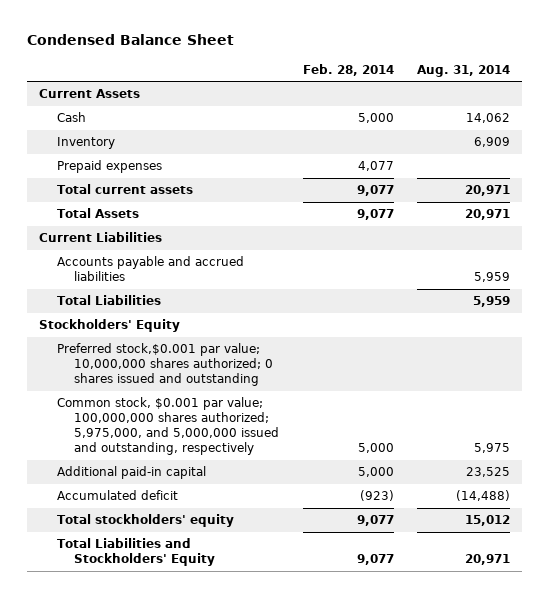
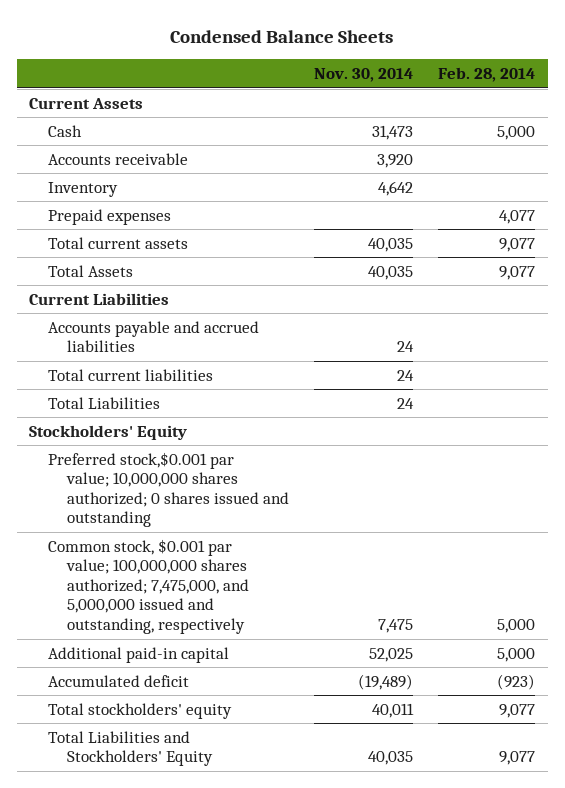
[27,34,235,46] Condensed Balance Sheet -> [170,29,394,43] Condensed Balance Sheets
[416,64,510,77] Aug. 31, 2014 -> none
none -> [314,68,414,83] Nov. 30, 2014
none -> [48,152,189,165] Accounts receivable
none -> [48,368,214,381] Total current liabilities
[56,397,280,456] Common stock, $0.001 par value; 100,000,000 shares authorized; 5,975,000, and 5,000,000 issued and outstanding, respectively -> [48,538,250,635] Common stock, $0.001 par value; 100,000,000 shares authorized; 7,475,000, and 5,000,000 issued and outstanding, respectively

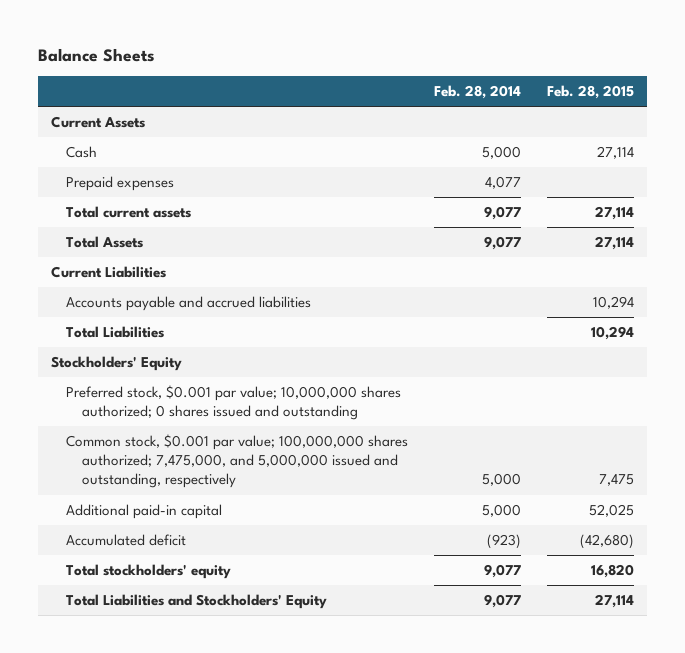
[170,29,394,43] Condensed Balance Sheets -> [37,48,155,63] Balance Sheets
[314,68,414,83] Nov. 30, 2014 -> none
none -> [547,85,635,100] Feb. 28, 2015
[48,152,189,165] Accounts receivable -> none
[48,181,119,197] Inventory -> none
[48,368,214,381] Total current liabilities -> none
[48,451,290,528] Preferred stock,$0.001 par value; 10,000,000 shares authorized; 0 shares issued and outstanding -> [66,385,402,421] Preferred stock, $0.001 par value; 10,000,000 shares authorized; 0 shares issued and outstanding

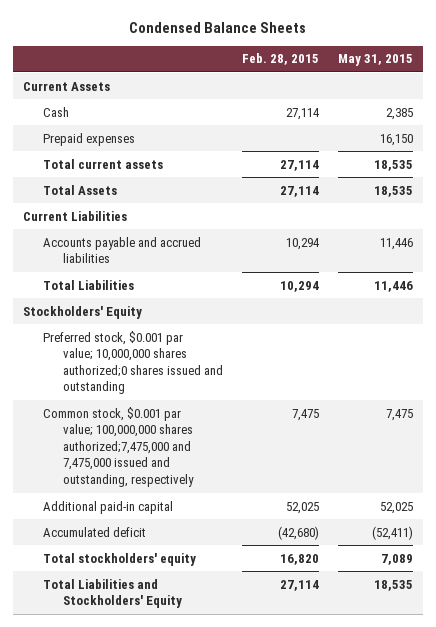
[37,48,155,63] Balance Sheets -> [128,21,306,33] Condensed Balance Sheets
[434,85,522,100] Feb. 28, 2014 -> none
none -> [338,54,414,67] May 31, 2015
[66,385,402,421] Preferred stock, $0.001 par value; 10,000,000 shares authorized; 0 shares issued and outstanding -> [42,330,224,395] Preferred stock, $0.001 par value; 10,000,000 shares authorized;0 shares issued and outstanding
[66,434,409,489] Common stock, $0.001 par value; 100,000,000 shares authorized; 7,475,000, and 5,000,000 issued and outstanding, respectively -> [42,406,195,488] Common stock, $0.001 par value; 100,000,000 shares authorized;7,475,000 and 7,475,000 issued and outstanding, respectively

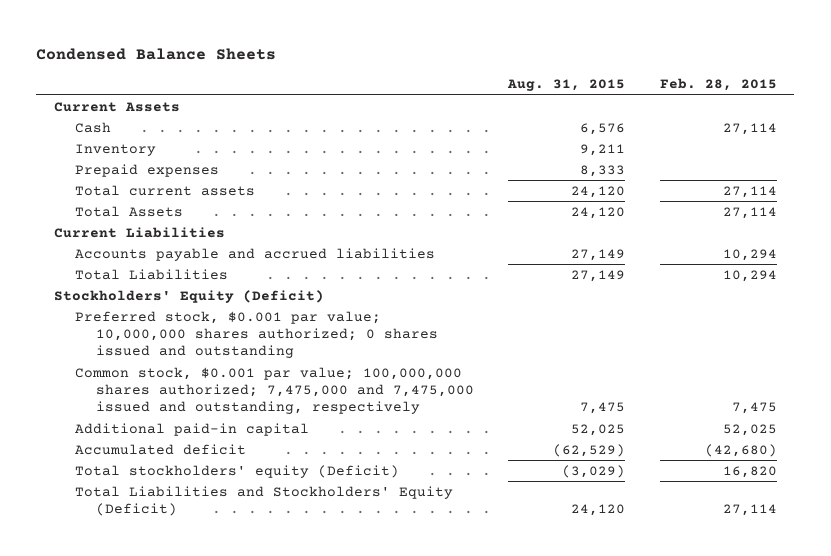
[338,54,414,67] May 31, 2015 -> none
none -> [507,79,626,92] Aug. 31, 2015
none -> [74,143,156,156] Inventory
[22,305,142,319] Stockholders' Equity -> [53,289,324,303] Stockholders' Equity (Deficit)
[42,330,224,395] Preferred stock, $0.001 par value; 10,000,000 shares authorized;0 shares issued and outstanding -> [74,310,438,359] Preferred stock, $0.001 par value; 10,000,000 shares authorized; 0 shares issued and outstanding
[42,406,195,488] Common stock, $0.001 par value; 100,000,000 shares authorized;7,475,000 and 7,475,000 issued and outstanding, respectively -> [74,366,474,415] Common stock, $0.001 par value; 100,000,000 shares authorized; 7,475,000 and 7,475,000 issued and outstanding, respectively
[42,552,196,566] Total stockholders' equity -> [74,464,399,478] Total stockholders' equity (Deficit)
[42,578,183,609] Total Liabilities and Stockholders' Equity -> [74,485,453,517] Total Liabilities and Stockholders' Equity (Deficit)

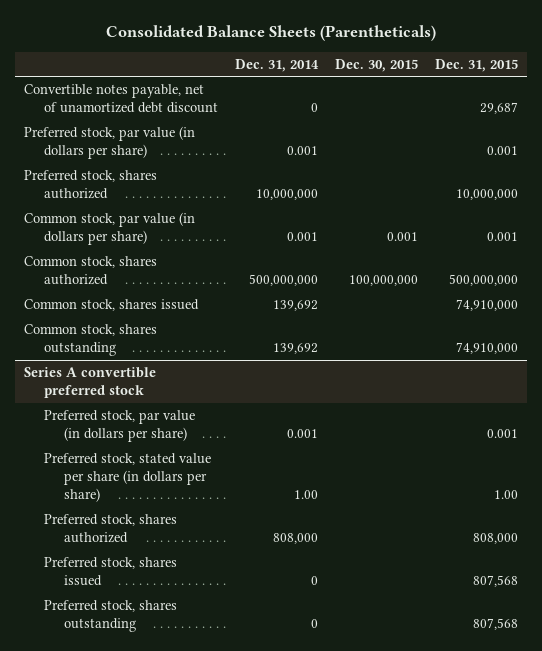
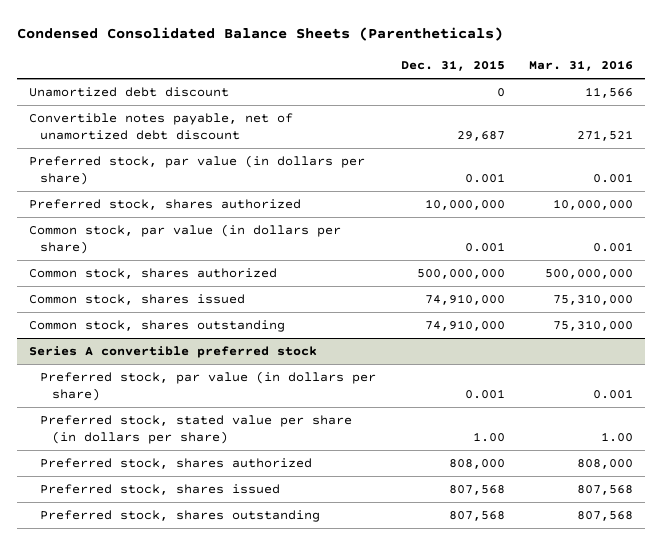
[105,25,436,42] Consolidated Balance Sheets (Parentheticals) -> [16,27,503,42] Condensed Consolidated Balance Sheets (Parentheticals)
[234,58,319,72] Dec. 31, 2014 -> none
[335,58,419,72] Dec. 30, 2015 -> none
none -> [528,59,633,71] Mar. 31, 2016
none -> [28,87,229,98] Unamortized debt discount

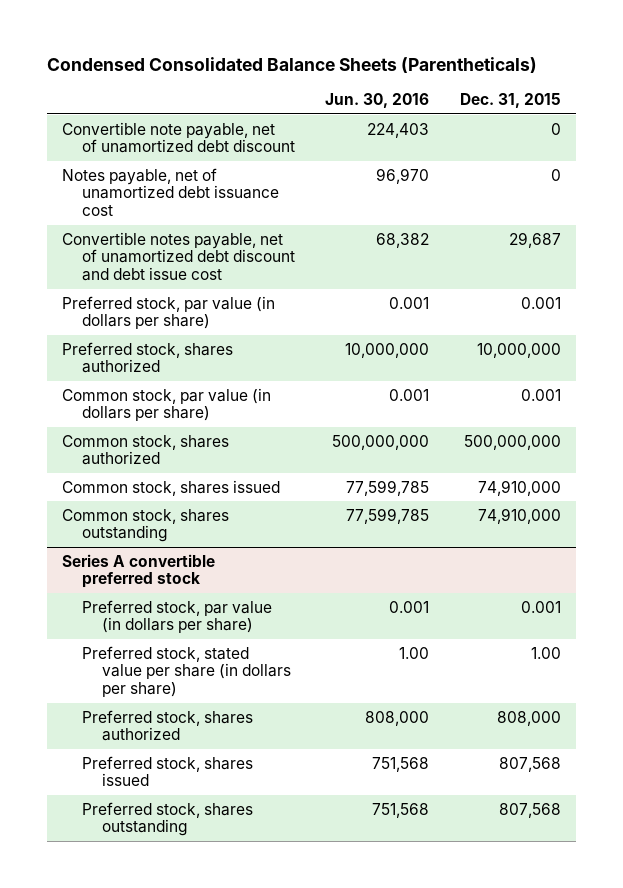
[528,59,633,71] Mar. 31, 2016 -> none
none -> [325,93,430,109] Jun. 30, 2016
[28,87,229,98] Unamortized debt discount -> [61,121,295,154] Convertible note payable, net of unamortized debt discount
[28,113,293,141] Convertible notes payable, net of unamortized debt discount -> [61,167,279,217] Notes payable, net of unamortized debt issuance cost
[456,131,505,142] 29,687 -> [550,168,561,181] 0
none -> [61,231,295,282] Convertible notes payable, net of unamortized debt discount and debt issue cost

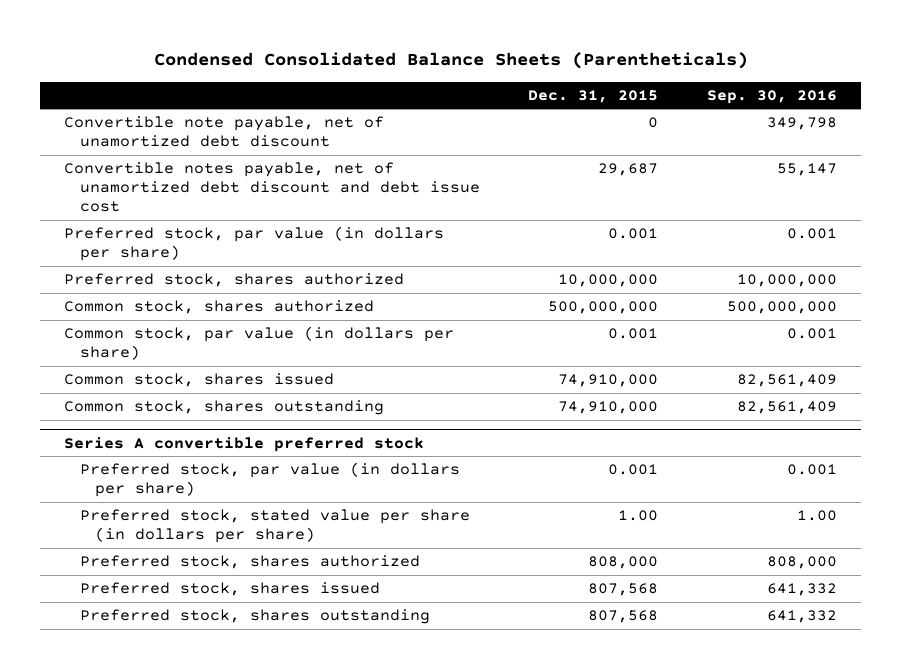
[325,93,430,109] Jun. 30, 2016 -> none
none -> [706,89,837,104] Sep. 30, 2016
[61,167,279,217] Notes payable, net of unamortized debt issuance cost -> none
[61,387,271,422] Common stock, par value (in dollars per share) -> [64,326,455,361] Common stock, par value (in dollars per share)

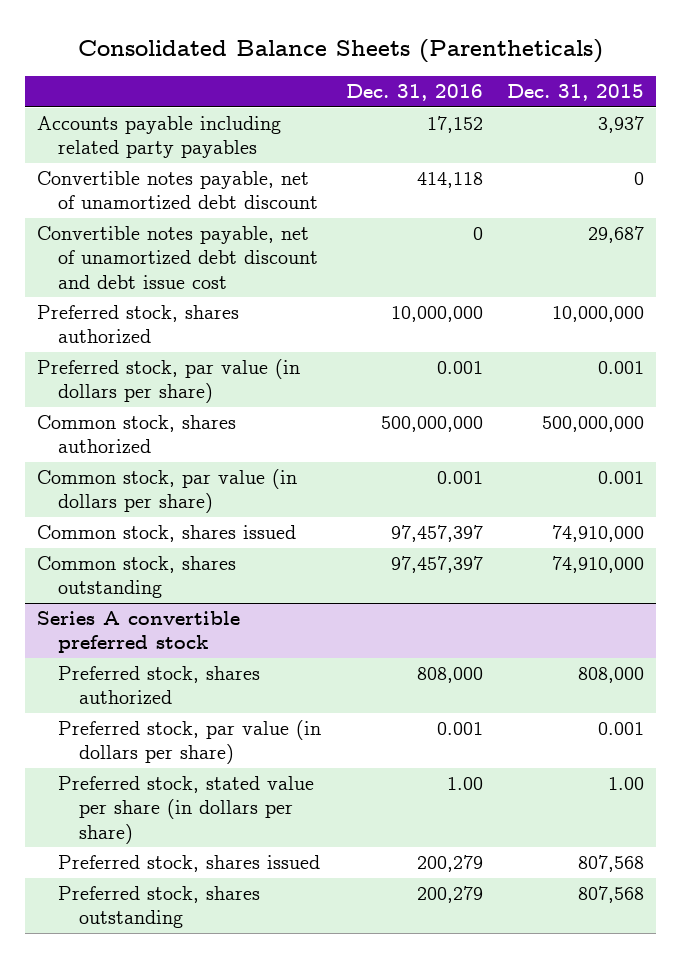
[153,52,748,70] Condensed Consolidated Balance Sheets (Parentheticals) -> [77,38,603,63] Consolidated Balance Sheets (Parentheticals)
[706,89,837,104] Sep. 30, 2016 -> none
none -> [345,83,483,101] Dec. 31, 2016
none -> [37,116,282,159] Accounts payable including related party payables
[64,116,385,148] Convertible note payable, net of unamortized debt discount -> [37,171,319,211] Convertible notes payable, net of unamortized debt discount
[64,226,445,262] Preferred stock, par value (in dollars per share) -> [37,359,301,404] Preferred stock, par value (in dollars per share)
[79,555,420,570] Preferred stock, shares authorized -> [58,666,261,706] Preferred stock, shares authorized

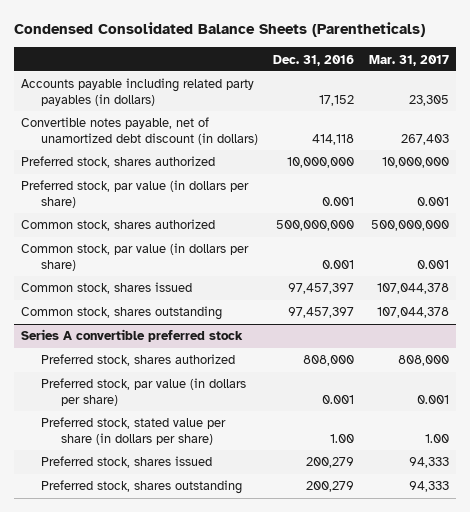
[77,38,603,63] Consolidated Balance Sheets (Parentheticals) -> [13,22,425,38] Condensed Consolidated Balance Sheets (Parentheticals)
[507,83,645,101] Dec. 31, 2015 -> none
none -> [368,54,449,66] Mar. 31, 2017
[37,226,319,289] Convertible notes payable, net of unamortized debt discount and debt issue cost -> none
[37,116,282,159] Accounts payable including related party payables -> [21,78,255,106] Accounts payable including related party payables (in dollars)
[37,171,319,211] Convertible notes payable, net of unamortized debt discount -> [21,117,259,145] Convertible notes payable, net of unamortized debt discount (in dollars)

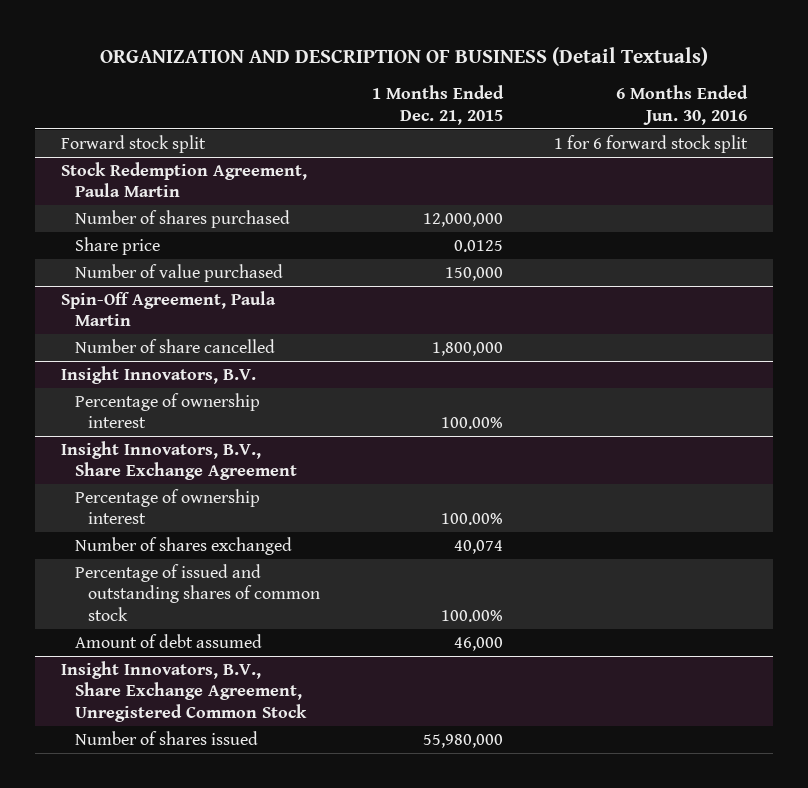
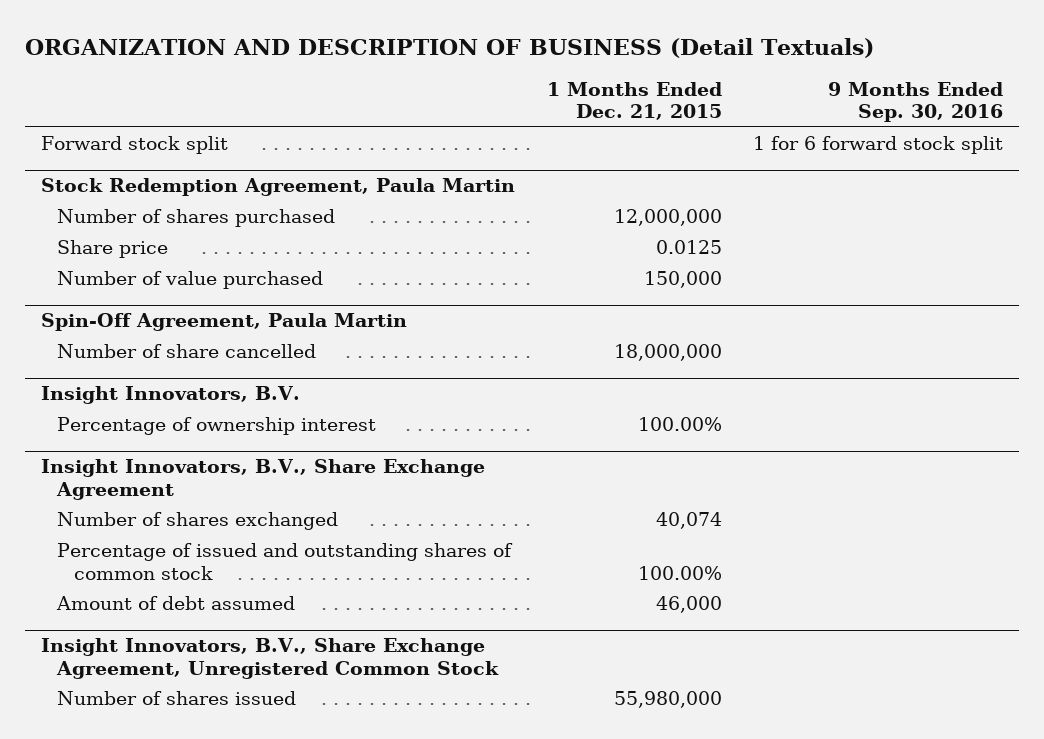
[616,85,749,125] 6 Months Ended Jun. 30, 2016 -> none
none -> [828,82,1004,123] 9 Months Ended Sep. 30, 2016
[431,341,503,356] 1,800,000 -> [613,344,722,362] 18,000,000
[74,488,260,525] Percentage of ownership interest -> none

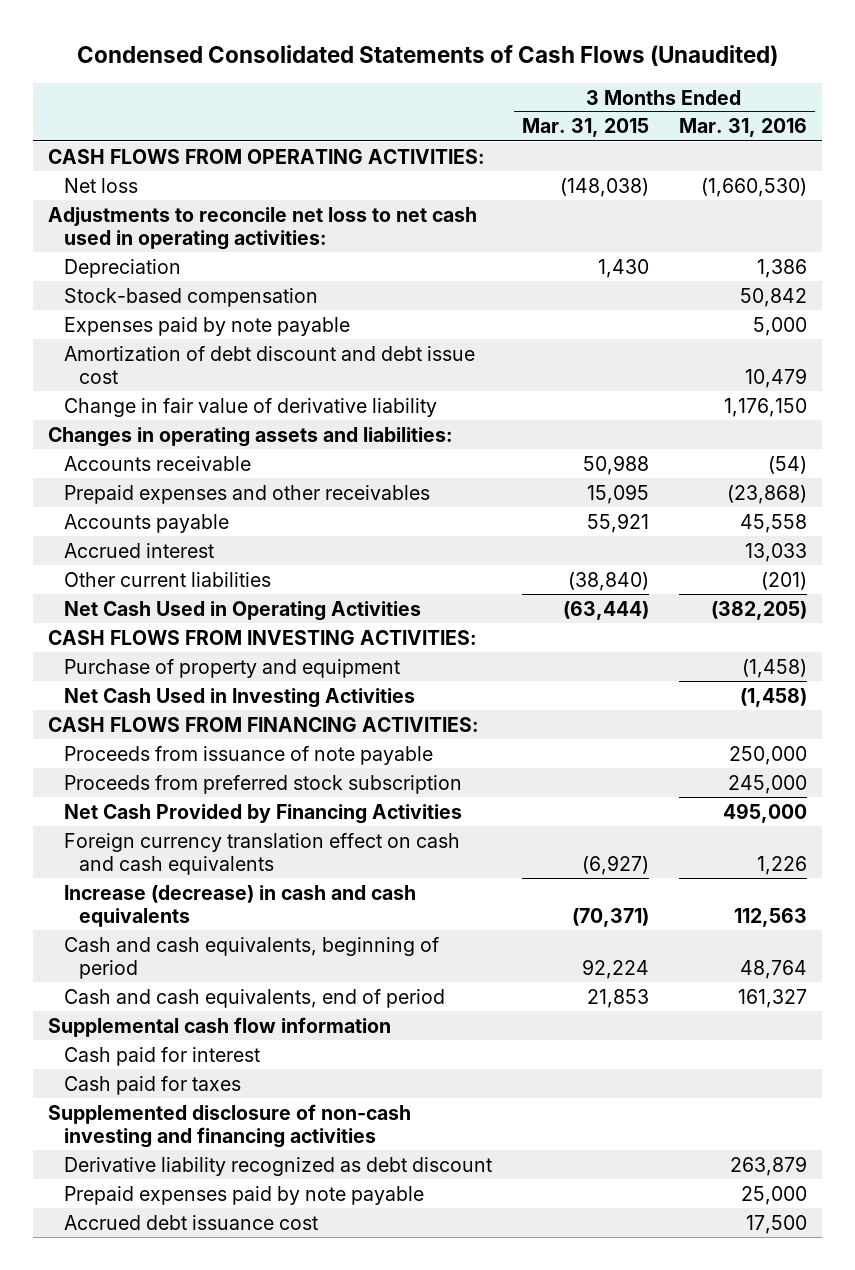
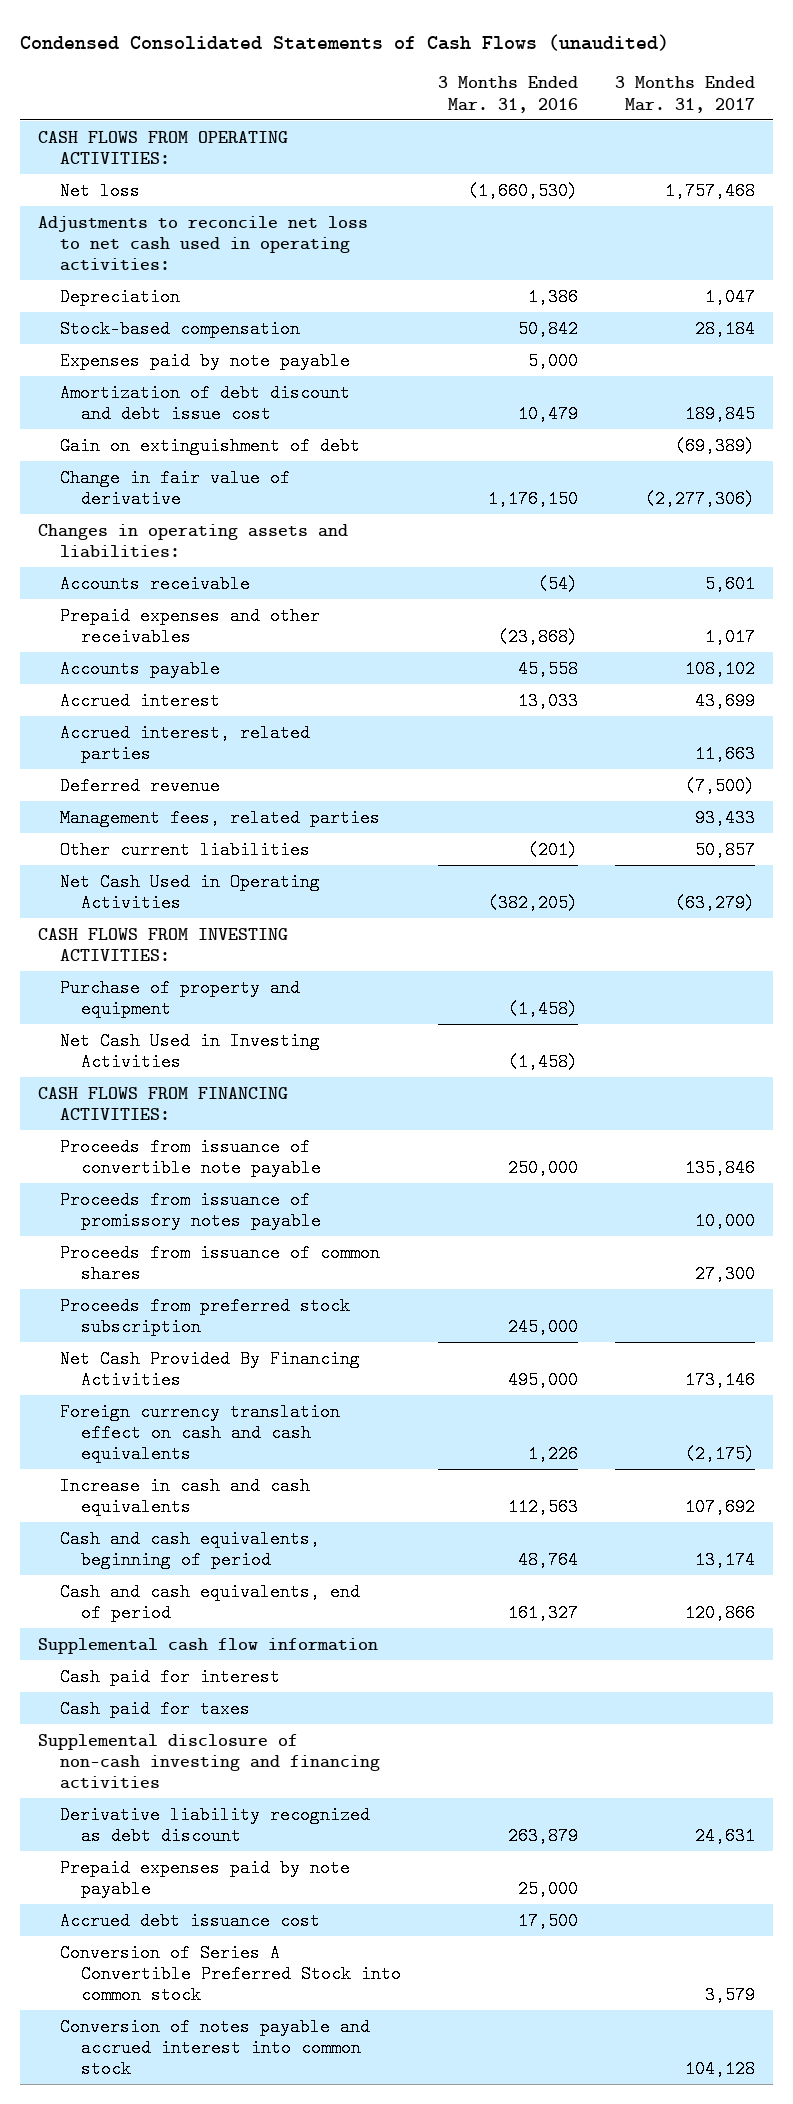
[76,45,778,67] Condensed Consolidated Statements of Cash Flows (Unaudited) -> [20,33,670,51] Condensed Consolidated Statements of Cash Flows (unaudited)
[521,118,649,138] Mar. 31, 2015 -> none
none -> [614,76,755,113] 3 Months Ended Mar. 31, 2017
none -> [59,436,360,455] Gain on extinguishment of debt
[63,397,437,417] Change in fair value of derivative liability -> [59,468,290,508] Change in fair value of derivative
none -> [59,723,310,763] Accrued interest, related parties
none -> [59,776,220,795] Deferred revenue
none -> [59,808,380,827] Management fees, related parties
[63,745,433,765] Proceeds from issuance of note payable -> [59,1137,322,1177] Proceeds from issuance of convertible note payable
none -> [59,1190,322,1230] Proceeds from issuance of promissory notes payable
none -> [59,1243,380,1283] Proceeds from issuance of common shares
[63,803,462,824] Net Cash Provided by Financing Activities -> [59,1349,360,1389] Net Cash Provided By Financing Activities
[63,884,416,928] Increase (decrease) in cash and cash equivalents -> [59,1476,310,1516] Increase in cash and cash equivalents
[47,1103,411,1149] Supplemented disclosure of non-cash investing and financing activities -> [38,1733,380,1789] Supplemental disclosure of non-cash investing and financing activities
none -> [59,1943,402,2004] Conversion of Series A Convertible Preferred Stock into common stock
none -> [59,2017,370,2078] Conversion of notes payable and accrued interest into common stock

